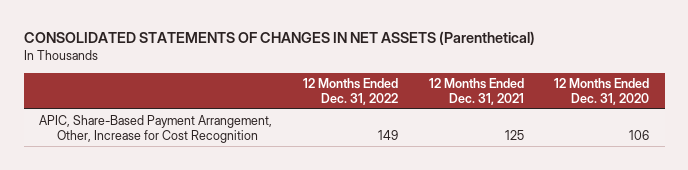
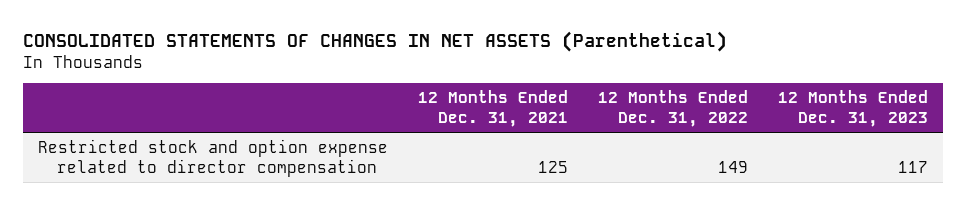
[554,77,650,106] 12 Months Ended Dec. 31, 2020 -> none
none -> [777,90,928,128] 12 Months Ended Dec. 31, 2023
[39,114,273,144] APIC, Share-Based Payment Arrangement, Other, Increase for Cost Recognition -> [37,138,388,177] Restricted stock and option expense related to director compensation

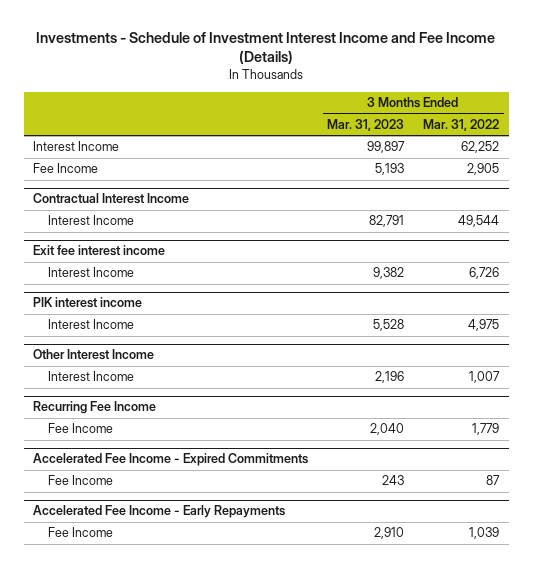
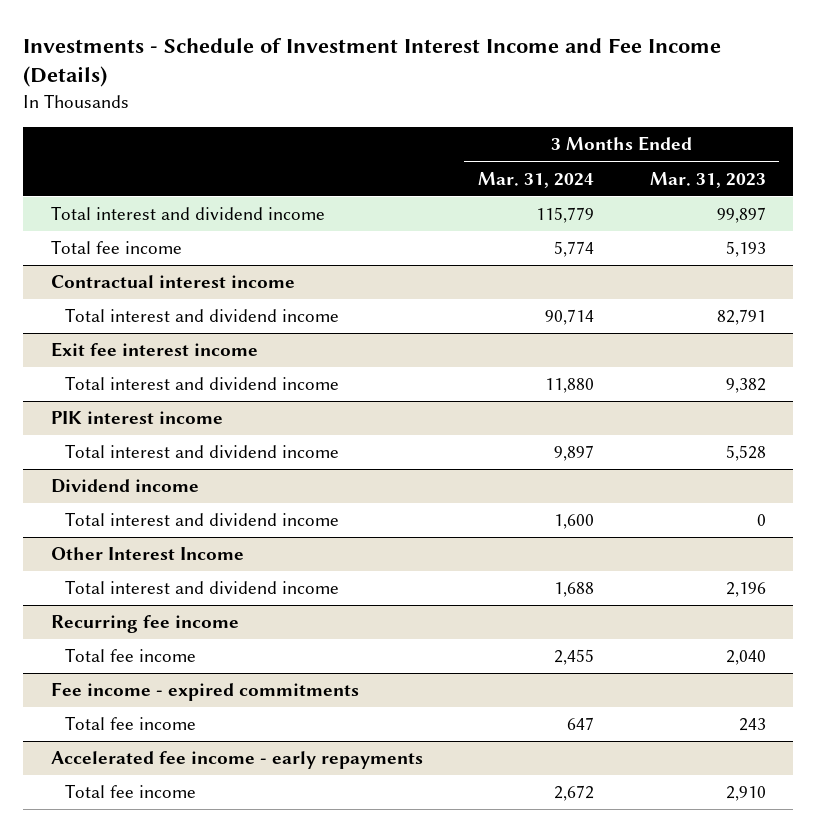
[423,118,500,131] Mar. 31, 2022 -> none
none -> [478,171,595,188] Mar. 31, 2024
[33,141,120,152] Interest Income -> [50,206,325,221] Total interest and dividend income
[33,163,99,174] Fee Income -> [50,240,182,255] Total fee income
[33,193,190,205] Contractual Interest Income -> [50,275,295,289] Contractual interest income
[47,215,134,226] Interest Income -> [64,308,339,323] Total interest and dividend income
[47,267,134,278] Interest Income -> [64,376,339,391] Total interest and dividend income
[47,319,134,330] Interest Income -> [64,444,339,459] Total interest and dividend income
none -> [50,479,199,494] Dividend income
none -> [64,512,339,527] Total interest and dividend income
[47,371,134,382] Interest Income -> [64,580,339,595] Total interest and dividend income
[33,401,157,415] Recurring Fee Income -> [50,615,239,634] Recurring fee income
[47,423,113,434] Fee Income -> [64,648,196,663] Total fee income
[33,453,309,467] Accelerated Fee Income - Expired Commitments -> [50,682,359,702] Fee income - expired commitments
[47,475,113,486] Fee Income -> [64,716,196,731] Total fee income
[33,505,286,519] Accelerated Fee Income - Early Repayments -> [50,751,423,770] Accelerated fee income - early repayments
[47,527,113,538] Fee Income -> [64,784,196,799] Total fee income

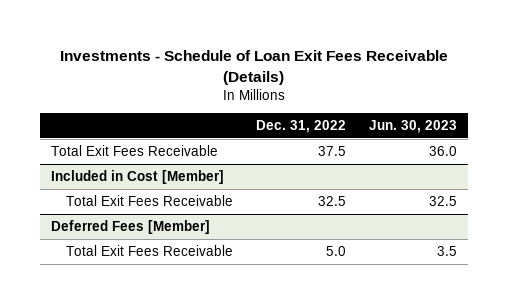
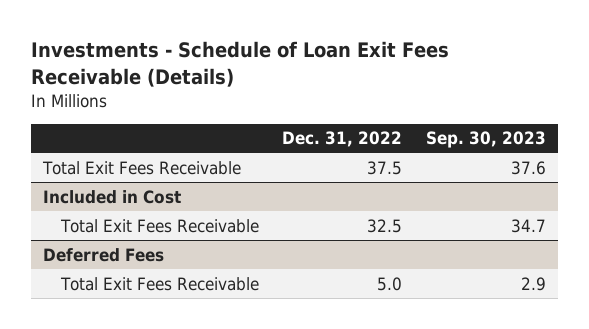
[368,120,457,134] Jun. 30, 2023 -> none
none -> [426,131,547,149] Sep. 30, 2023
[51,170,225,185] Included in Cost [Member] -> [43,189,182,204] Included in Cost
[51,220,211,235] Deferred Fees [Member] -> [43,247,165,262] Deferred Fees

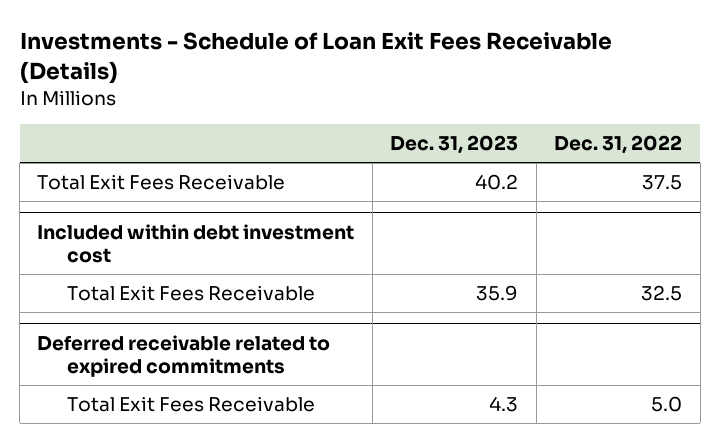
[426,131,547,149] Sep. 30, 2023 -> none
none -> [390,135,519,155] Dec. 31, 2023
[43,189,182,204] Included in Cost -> [37,223,355,264] Included within debt investment cost
[43,247,165,262] Deferred Fees -> [37,334,331,378] Deferred receivable related to expired commitments

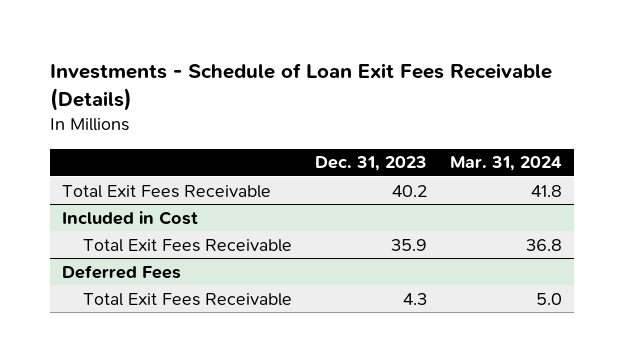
[554,135,683,155] Dec. 31, 2022 -> none
none -> [450,156,563,172] Mar. 31, 2024
[37,223,355,264] Included within debt investment cost -> [61,210,198,225] Included in Cost
[37,334,331,378] Deferred receivable related to expired commitments -> [61,264,181,279] Deferred Fees

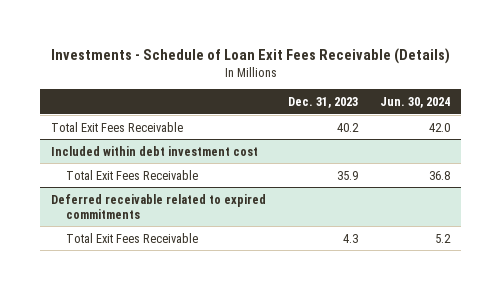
[450,156,563,172] Mar. 31, 2024 -> none
none -> [380,96,451,108] Jun. 30, 2024
[61,210,198,225] Included in Cost -> [51,145,259,156] Included within debt investment cost
[61,264,181,279] Deferred Fees -> [51,193,267,219] Deferred receivable related to expired commitments

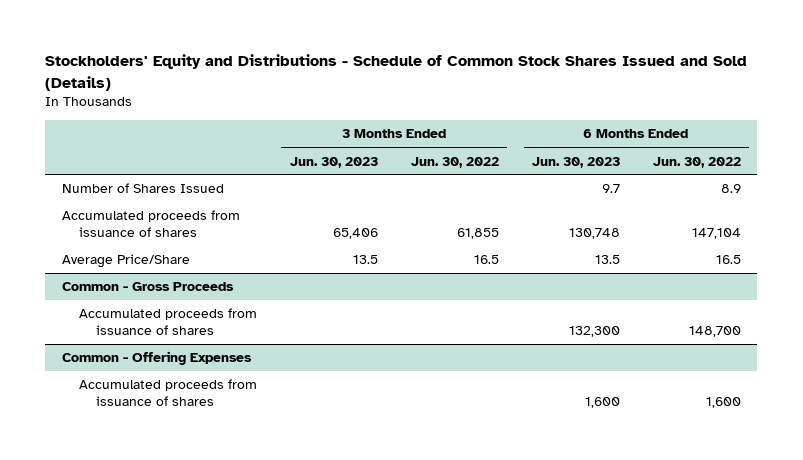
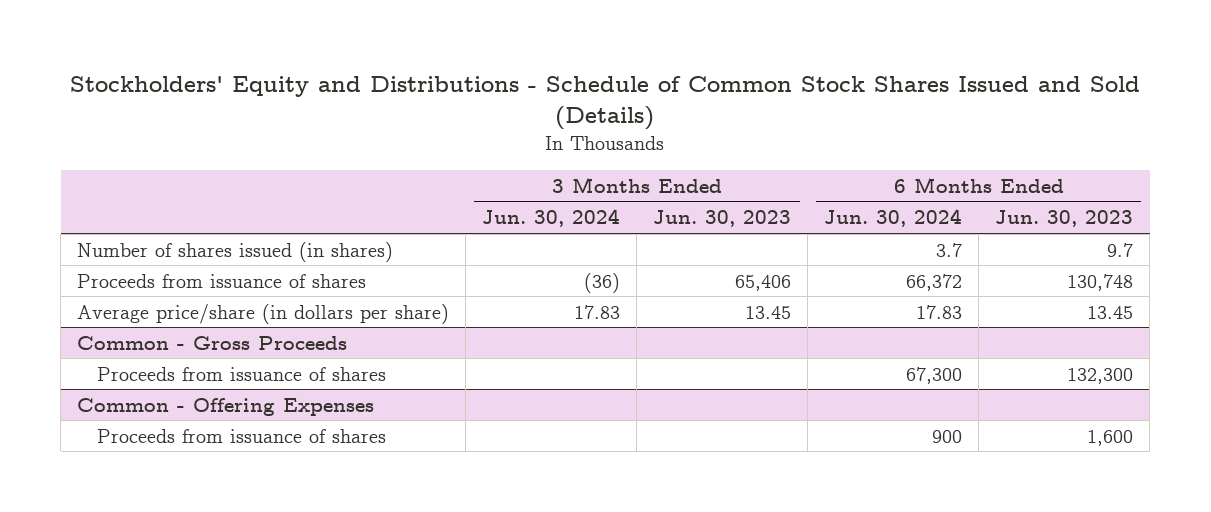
[410,156,499,168] Jun. 30, 2022 -> none
[652,156,741,168] Jun. 30, 2022 -> none
none -> [482,209,621,228] Jun. 30, 2024
none -> [824,209,963,228] Jun. 30, 2024
[61,183,224,194] Number of Shares Issued -> [77,241,394,262] Number of shares issued (in shares)
[61,210,240,238] Accumulated proceeds from issuance of shares -> [77,273,367,288] Proceeds from issuance of shares
[61,254,190,269] Average Price/Share -> [77,303,450,324] Average price/share (in dollars per share)
[352,255,378,265] 13.5 -> [745,305,792,319] 13.45
[594,255,620,265] 13.5 -> [1087,305,1134,319] 13.45
[78,308,257,336] Accumulated proceeds from issuance of shares -> [96,366,386,381] Proceeds from issuance of shares
[78,379,257,407] Accumulated proceeds from issuance of shares -> [96,428,386,443] Proceeds from issuance of shares

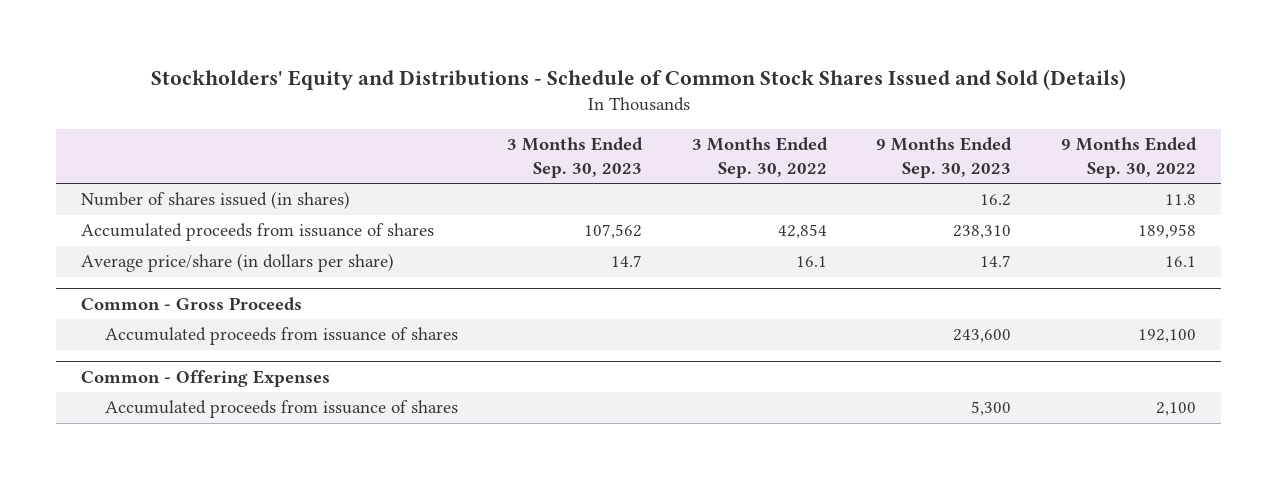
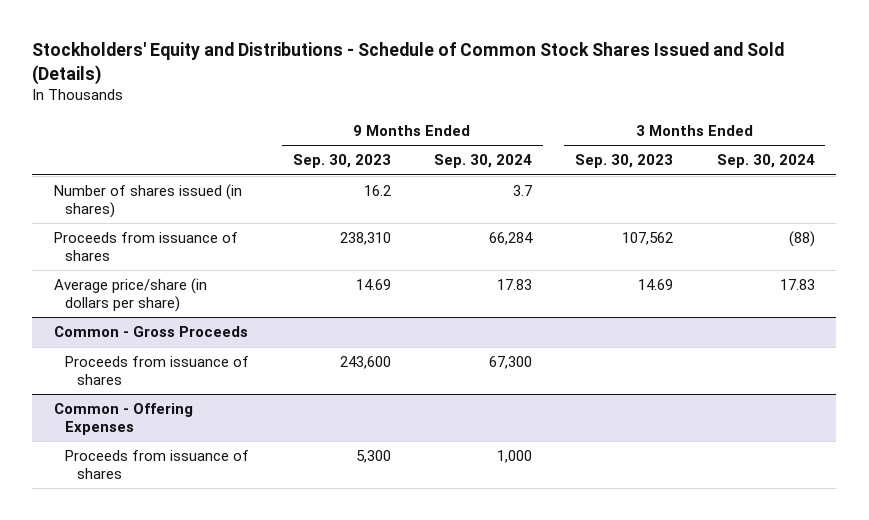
[691,137,828,178] 3 Months Ended Sep. 30, 2022 -> none
[1061,137,1198,178] 9 Months Ended Sep. 30, 2022 -> none
none -> [433,154,532,169] Sep. 30, 2024
none -> [716,154,815,169] Sep. 30, 2024
[81,223,435,242] Accumulated proceeds from issuance of shares -> [54,232,239,262] Proceeds from issuance of shares
[611,255,643,268] 14.7 -> [638,279,674,291] 14.69
[980,255,1012,268] 14.7 -> [355,279,391,291] 14.69
[104,327,458,346] Accumulated proceeds from issuance of shares -> [65,356,250,386] Proceeds from issuance of shares
[104,400,458,419] Accumulated proceeds from issuance of shares -> [65,450,250,480] Proceeds from issuance of shares

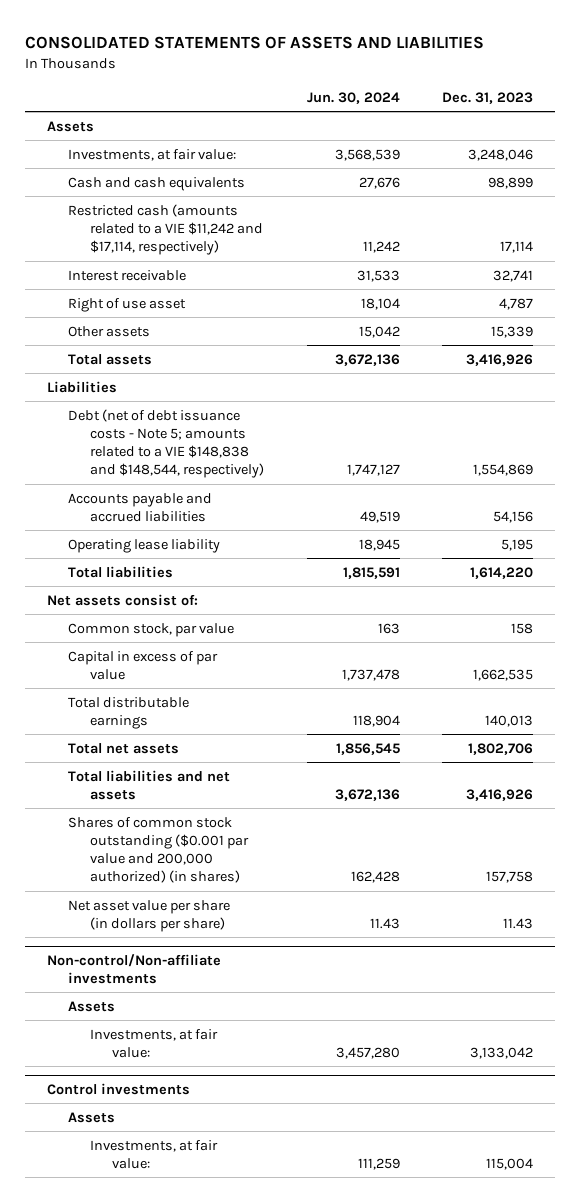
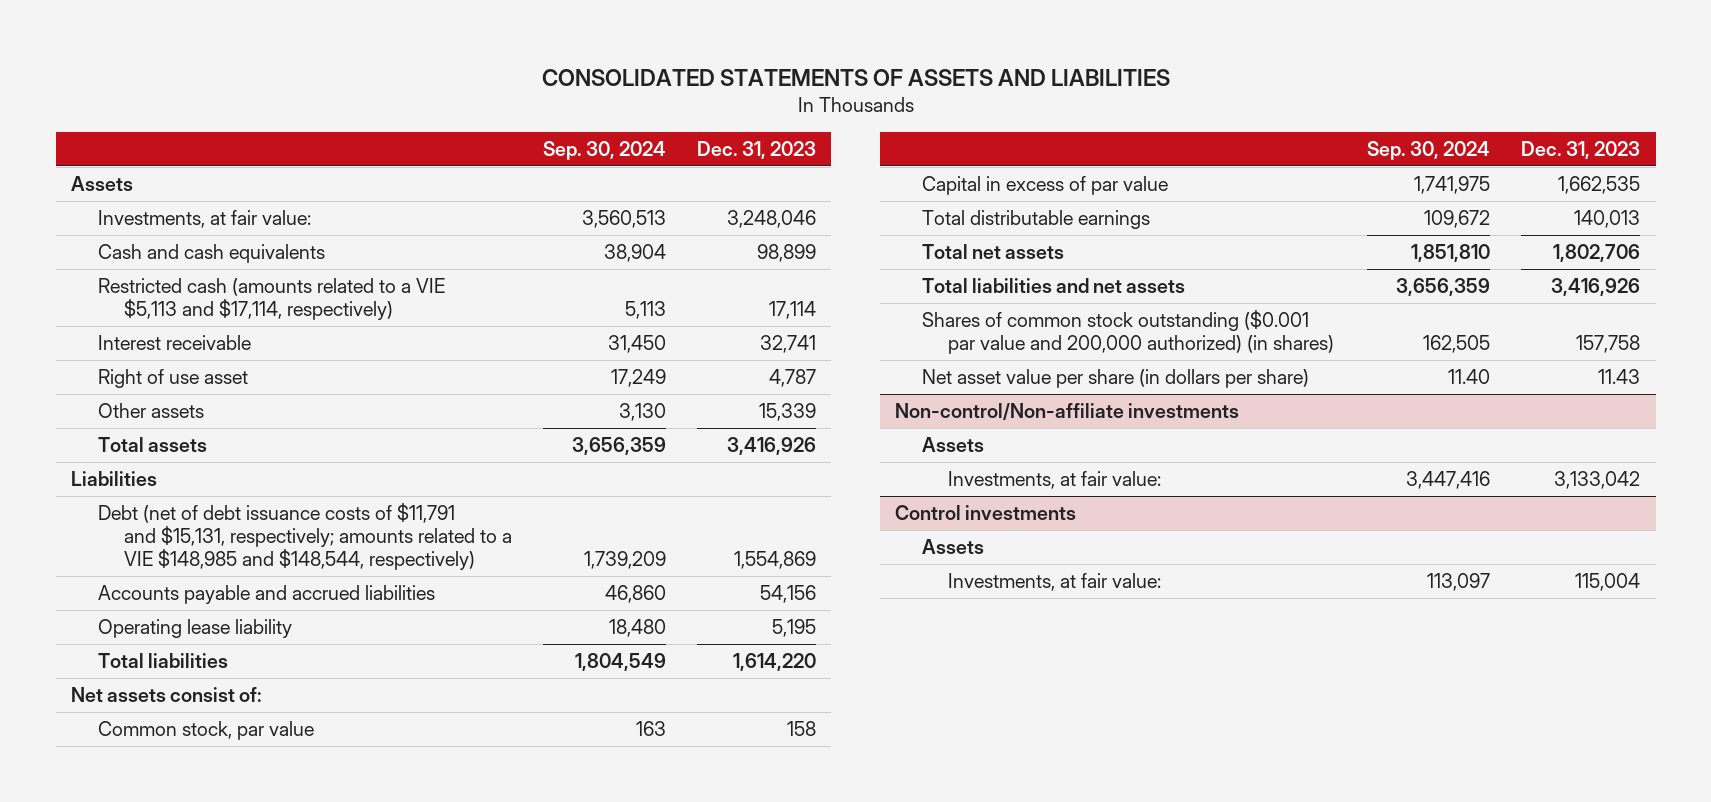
[306,91,400,104] Jun. 30, 2024 -> none
none -> [542,140,666,160] Sep. 30, 2024
[68,203,264,256] Restricted cash (amounts related to a VIE $11,242 and $17,114, respectively) -> [97,278,445,321] Restricted cash (amounts related to a VIE $5,113 and $17,114, respectively)
[68,408,265,479] Debt (net of debt issuance costs - Note 5; amounts related to a VIE $148,838 and $148,544, respectively) -> [97,503,513,571] Debt (net of debt issuance costs of $11,791 and $15,131, respectively; amounts related to a VIE $148,985 and $148,544, respectively)

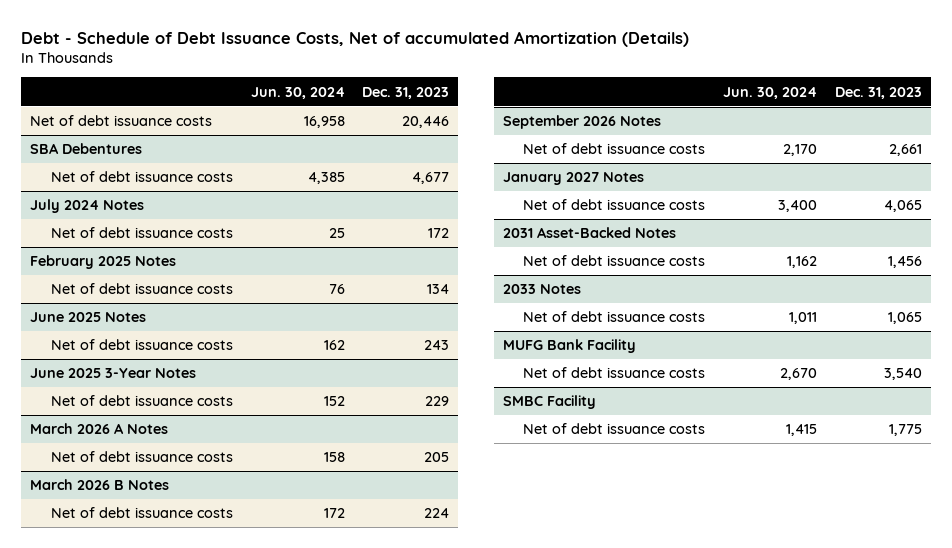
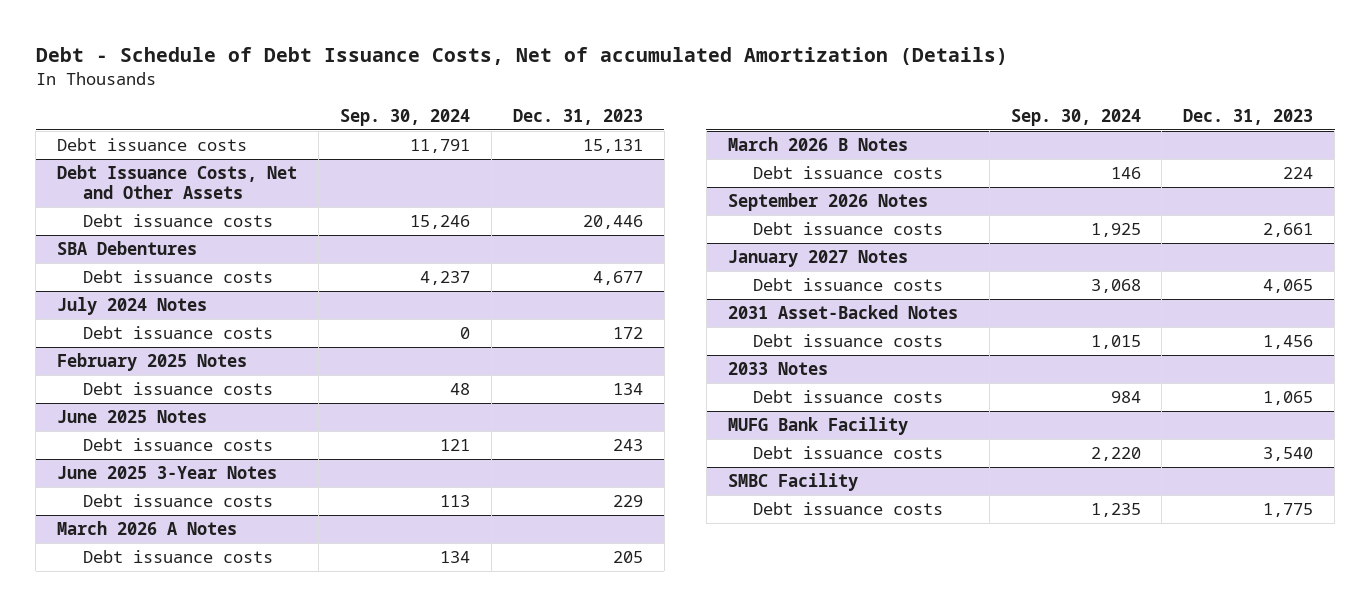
[250,86,345,99] Jun. 30, 2024 -> none
none -> [340,108,471,126] Sep. 30, 2024
[30,115,213,127] Net of debt issuance costs -> [57,138,248,152] Debt issuance costs
[402,116,450,129] 20,446 -> [582,139,643,154] 15,131
none -> [57,165,298,199] Debt Issuance Costs, Net and Other Assets
none -> [82,214,273,228] Debt issuance costs
[50,171,233,183] Net of debt issuance costs -> [82,270,273,284] Debt issuance costs
[50,227,233,239] Net of debt issuance costs -> [82,326,273,340] Debt issuance costs
[50,283,233,295] Net of debt issuance costs -> [82,382,273,396] Debt issuance costs
[50,339,233,351] Net of debt issuance costs -> [82,438,273,452] Debt issuance costs
[50,395,233,407] Net of debt issuance costs -> [82,494,273,508] Debt issuance costs
[50,451,233,463] Net of debt issuance costs -> [82,550,273,564] Debt issuance costs
[50,507,233,519] Net of debt issuance costs -> [752,166,943,180] Debt issuance costs
[523,143,706,155] Net of debt issuance costs -> [752,222,943,236] Debt issuance costs
[523,199,706,211] Net of debt issuance costs -> [752,278,943,292] Debt issuance costs
[523,255,706,267] Net of debt issuance costs -> [752,334,943,348] Debt issuance costs
[523,311,706,323] Net of debt issuance costs -> [752,390,943,404] Debt issuance costs
[523,367,706,379] Net of debt issuance costs -> [752,446,943,460] Debt issuance costs
[523,423,706,435] Net of debt issuance costs -> [752,502,943,516] Debt issuance costs

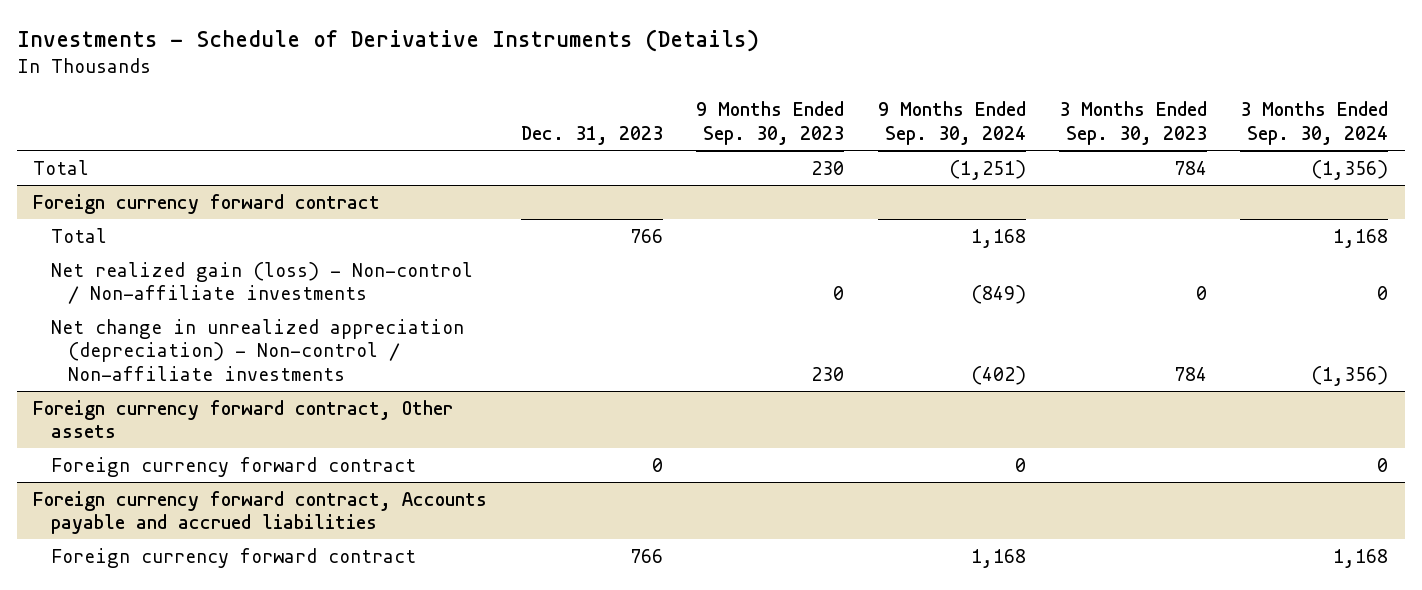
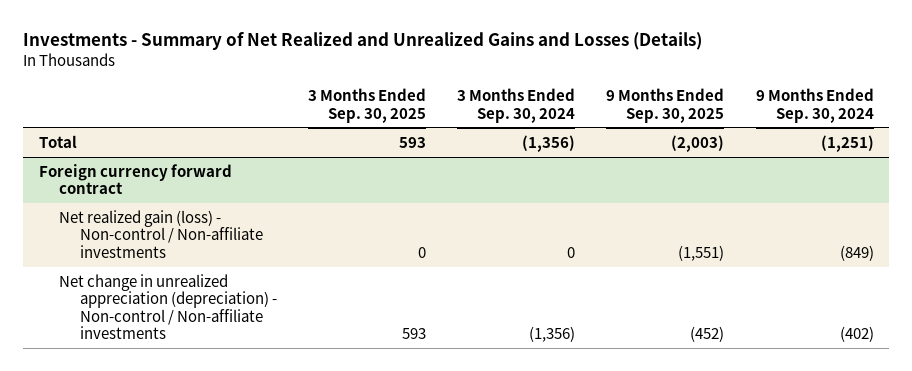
[16,28,759,52] Investments - Schedule of Derivative Instruments (Details) -> [22,32,702,51] Investments - Summary of Net Realized and Unrealized Gains and Losses (Details)
[520,126,663,146] Dec. 31, 2023 -> none
[696,101,845,146] 9 Months Ended Sep. 30, 2023 -> none
[1058,101,1207,146] 3 Months Ended Sep. 30, 2023 -> none
none -> [308,88,427,123] 3 Months Ended Sep. 30, 2025
none -> [606,88,725,123] 9 Months Ended Sep. 30, 2025
[50,227,107,243] Total -> none
[33,399,454,439] Foreign currency forward contract, Other assets -> none
[50,456,416,477] Foreign currency forward contract -> none
[33,490,488,535] Foreign currency forward contract, Accounts payable and accrued liabilities -> none
[50,547,416,568] Foreign currency forward contract -> none

